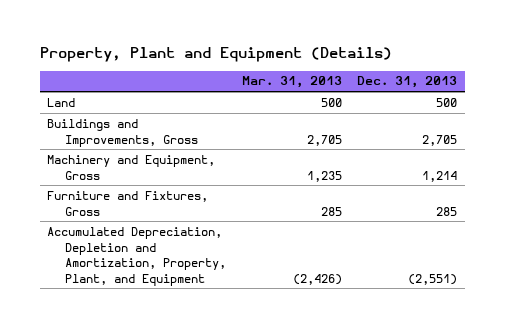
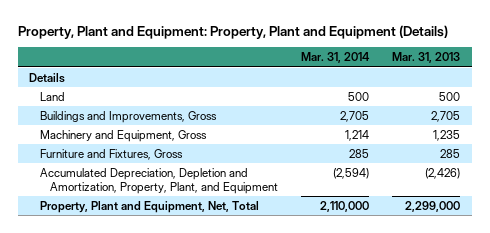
[39,47,392,63] Property, Plant and Equipment (Details) -> [17,24,448,39] Property, Plant and Equipment: Property, Plant and Equipment (Details)
[357,76,458,89] Dec. 31, 2013 -> none
none -> [301,52,371,64] Mar. 31, 2014
none -> [29,72,66,83] Details
none -> [39,200,259,213] Property, Plant and Equipment, Net, Total

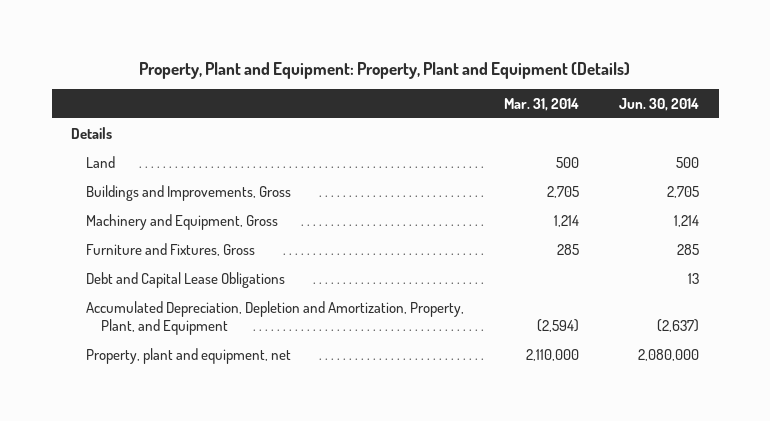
[392,52,461,64] Mar. 31, 2013 -> none
none -> [618,98,699,112] Jun. 30, 2014
none -> [86,271,286,288] Debt and Capital Lease Obligations
[39,200,259,213] Property, Plant and Equipment, Net, Total -> [86,347,292,364] Property, plant and equipment, net

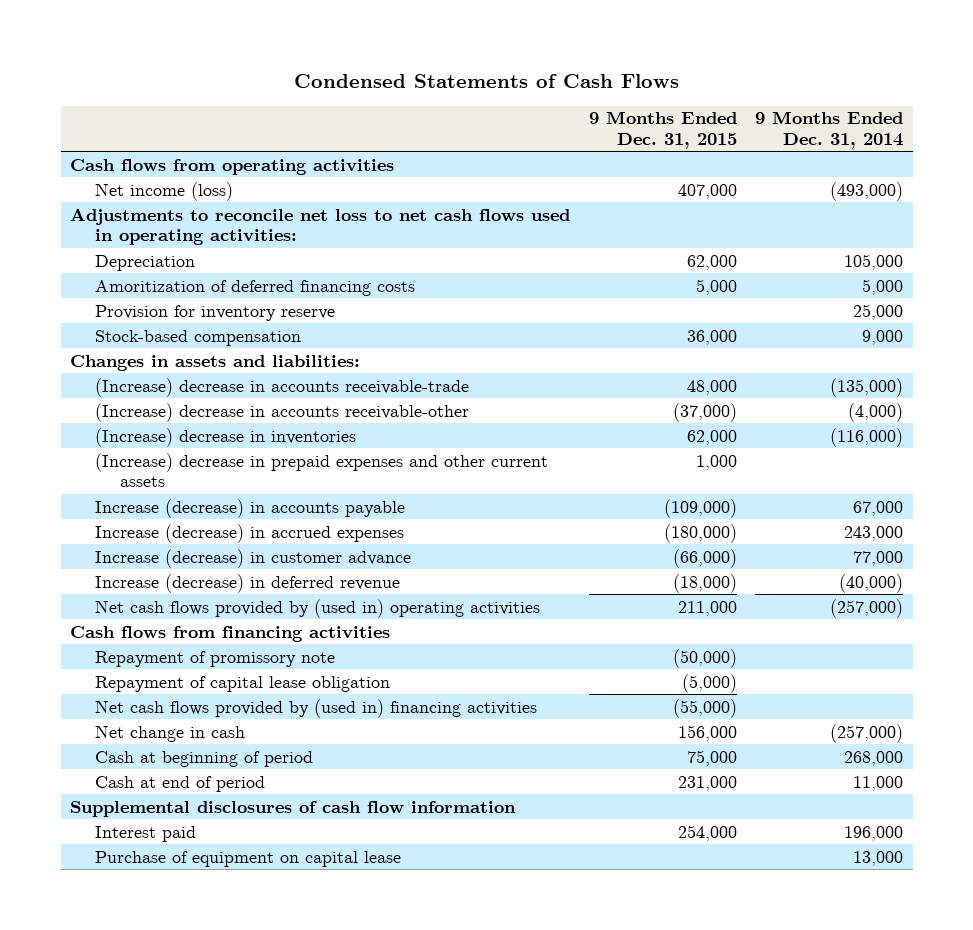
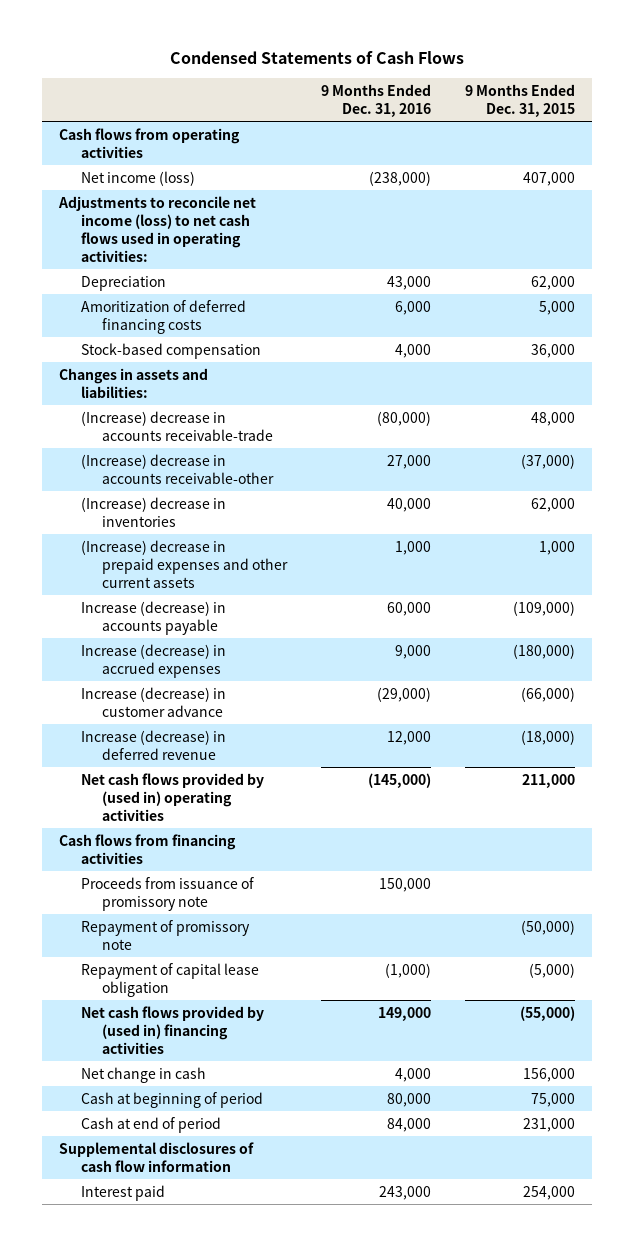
[755,111,904,149] 9 Months Ended Dec. 31, 2014 -> none
none -> [320,83,431,117] 9 Months Ended Dec. 31, 2016
[70,207,571,246] Adjustments to reconcile net loss to net cash flows used in operating activities: -> [58,195,257,262] Adjustments to reconcile net income (loss) to net cash flows used in operating activities:
[95,304,336,321] Provision for inventory reserve -> none
none -> [80,876,254,911] Proceeds from issuance of promissory note
[95,850,402,867] Purchase of equipment on capital lease -> none

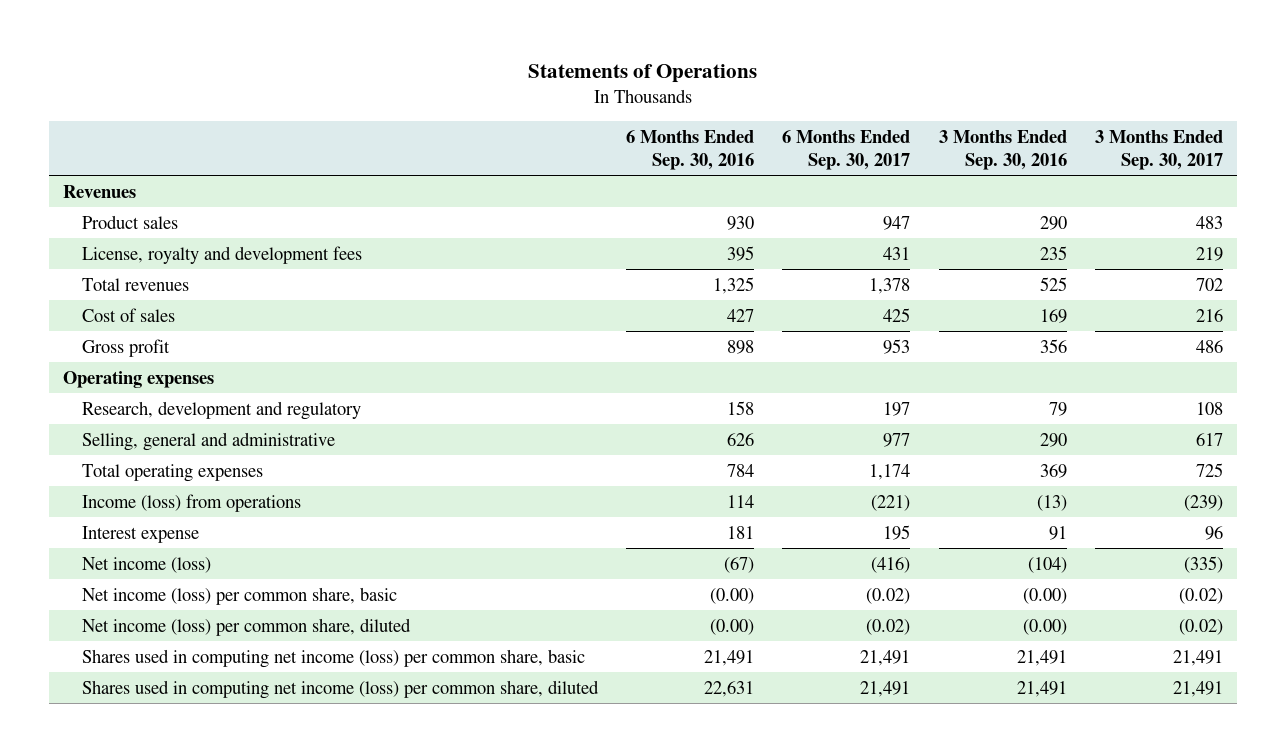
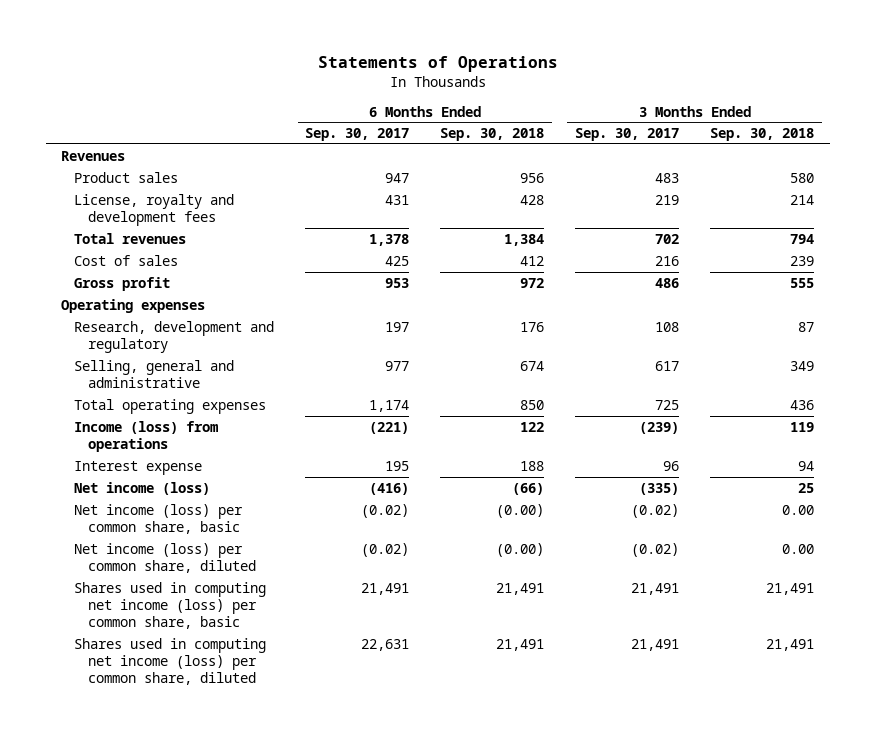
[626,129,755,170] 6 Months Ended Sep. 30, 2016 -> none
[938,129,1067,170] 3 Months Ended Sep. 30, 2016 -> none
none -> [440,128,545,142] Sep. 30, 2018
none -> [710,128,815,142] Sep. 30, 2018
[860,680,911,697] 21,491 -> [361,638,410,651] 22,631

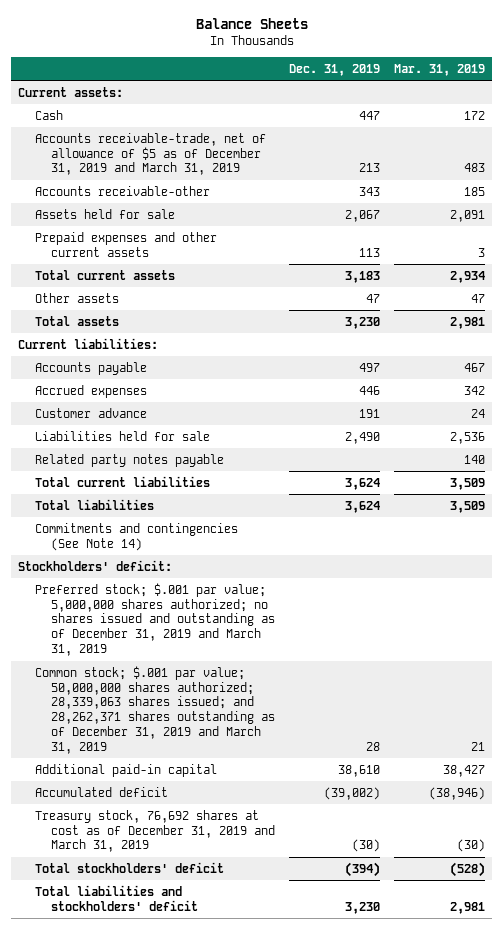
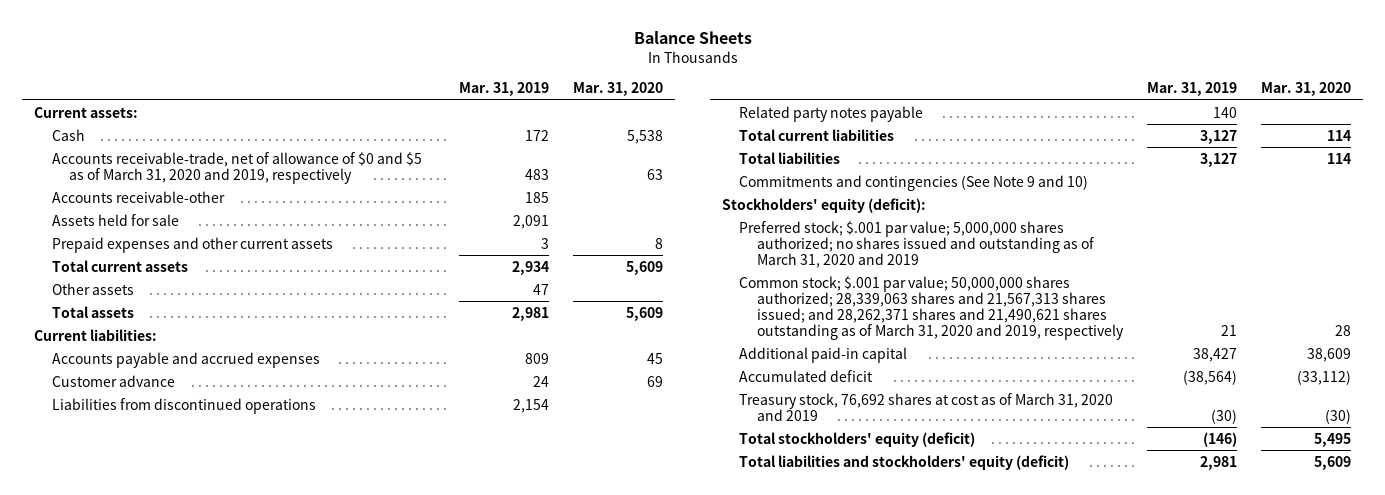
[289,63,381,76] Dec. 31, 2019 -> none
none -> [573,82,664,97] Mar. 31, 2020
[34,132,266,176] Accounts receivable-trade, net of allowance of $5 as of December 31, 2019 and March 31, 2019 -> [51,151,422,184] Accounts receivable-trade, net of allowance of $0 and $5 as of March 31, 2020 and 2019, respectively
[34,361,147,375] Accounts payable -> none
[34,384,147,398] Accrued expenses -> none
none -> [51,351,320,368] Accounts payable and accrued expenses
[34,430,210,441] Liabilities held for sale -> none
none -> [51,397,316,414] Liabilities from discontinued operations
[450,477,486,490] 3,509 -> [1199,129,1237,144] 3,127
[450,500,486,513] 3,509 -> [1199,152,1237,167] 3,127
[34,522,238,551] Commitments and contingencies (See Note 14) -> [739,174,1089,191] Commitments and contingencies (See Note 9 and 10)
[18,559,173,571] Stockholders' deficit: -> [722,197,927,213] Stockholders' equity (deficit):
[34,582,276,657] Preferred stock; $.001 par value; 5,000,000 shares authorized; no shares issued and outstanding as of December 31, 2019 and March 31, 2019 -> [739,220,1094,268] Preferred stock; $.001 par value; 5,000,000 shares authorized; no shares issued and outstanding as of March 31, 2020 and 2019
[34,665,276,754] Common stock; $.001 par value; 50,000,000 shares authorized; 28,339,063 shares issued; and 28,262,371 shares outstanding as of December 31, 2019 and March 31, 2019 -> [739,275,1124,340] Common stock; $.001 par value; 50,000,000 shares authorized; 28,339,063 shares and 21,567,313 shares issued; and 28,262,371 shares and 21,490,621 shares outstanding as of March 31, 2020 and 2019, respectively
[429,786,486,800] (38,946) -> [1182,369,1237,385] (38,564)
[34,809,276,853] Treasury stock, 76,692 shares at cost as of December 31, 2019 and March 31, 2019 -> [739,392,1114,421] Treasury stock, 76,692 shares at cost as of March 31, 2020 and 2019
[34,861,224,873] Total stockholders' deficit -> [739,431,976,447] Total stockholders' equity (deficit)
[450,861,486,877] (528) -> [1202,431,1237,447] (146)
[34,884,199,911] Total liabilities and stockholders' deficit -> [739,454,1070,470] Total liabilities and stockholders' equity (deficit)

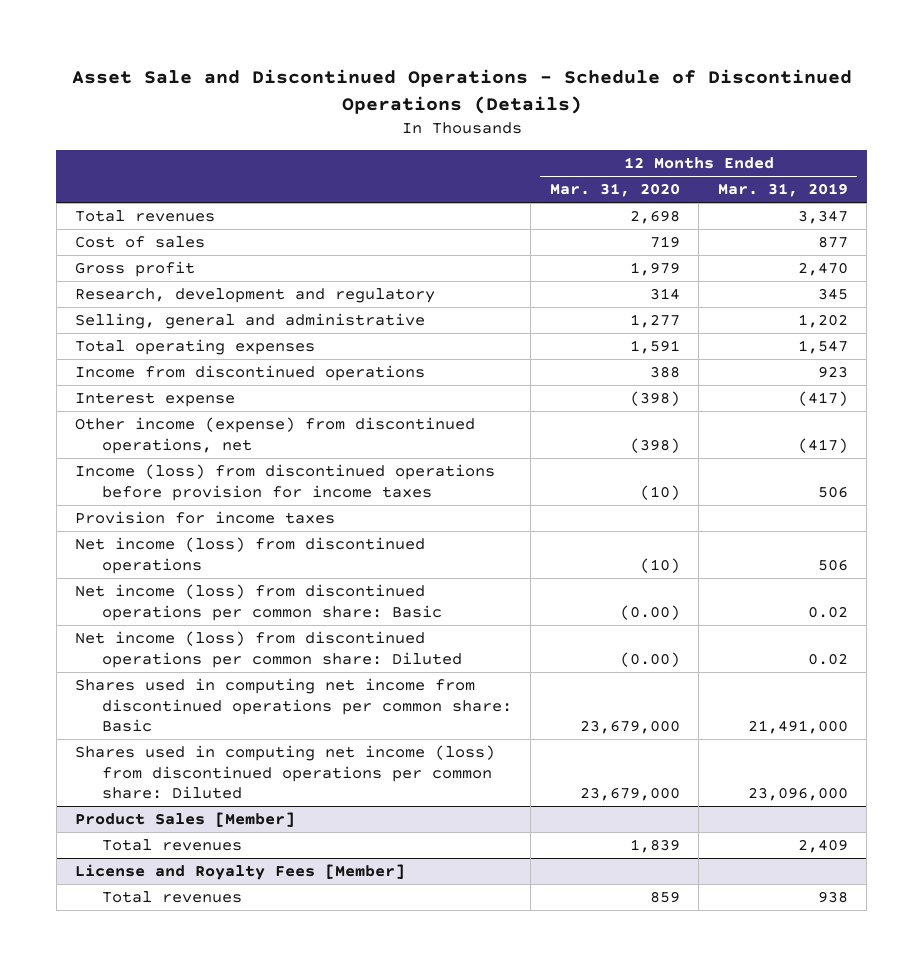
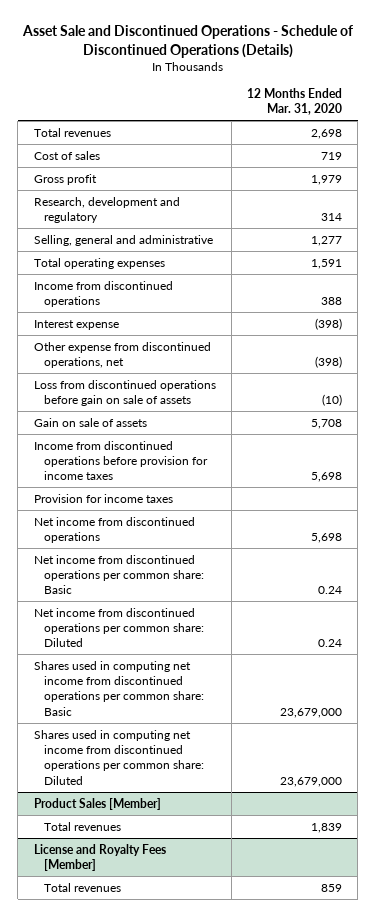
[717,183,848,198] Mar. 31, 2019 -> none
[75,417,476,454] Other income (expense) from discontinued operations, net -> [33,341,211,368] Other expense from discontinued operations, net
none -> [33,379,216,406] Loss from discontinued operations before gain on sale of assets
none -> [33,417,147,427] Gain on sale of assets
[75,464,496,501] Income (loss) from discontinued operations before provision for income taxes -> [33,440,208,481] Income from discontinued operations before provision for income taxes
[639,484,680,500] (10) -> [310,472,342,483] 5,698
[75,537,426,574] Net income (loss) from discontinued operations -> [33,516,195,543] Net income from discontinued operations
[639,557,680,573] (10) -> [310,532,342,543] 5,698
[75,584,442,621] Net income (loss) from discontinued operations per common share: Basic -> [33,554,204,595] Net income from discontinued operations per common share: Basic
[619,604,680,620] (0.00) -> [317,586,342,595] 0.24
[75,631,462,668] Net income (loss) from discontinued operations per common share: Diluted -> [33,607,204,648] Net income from discontinued operations per common share: Diluted
[619,651,680,667] (0.00) -> [317,639,342,648] 0.24
[75,745,496,800] Shares used in computing net income (loss) from discontinued operations per common share: Diluted -> [33,729,204,785] Shares used in computing net income from discontinued operations per common share: Diluted

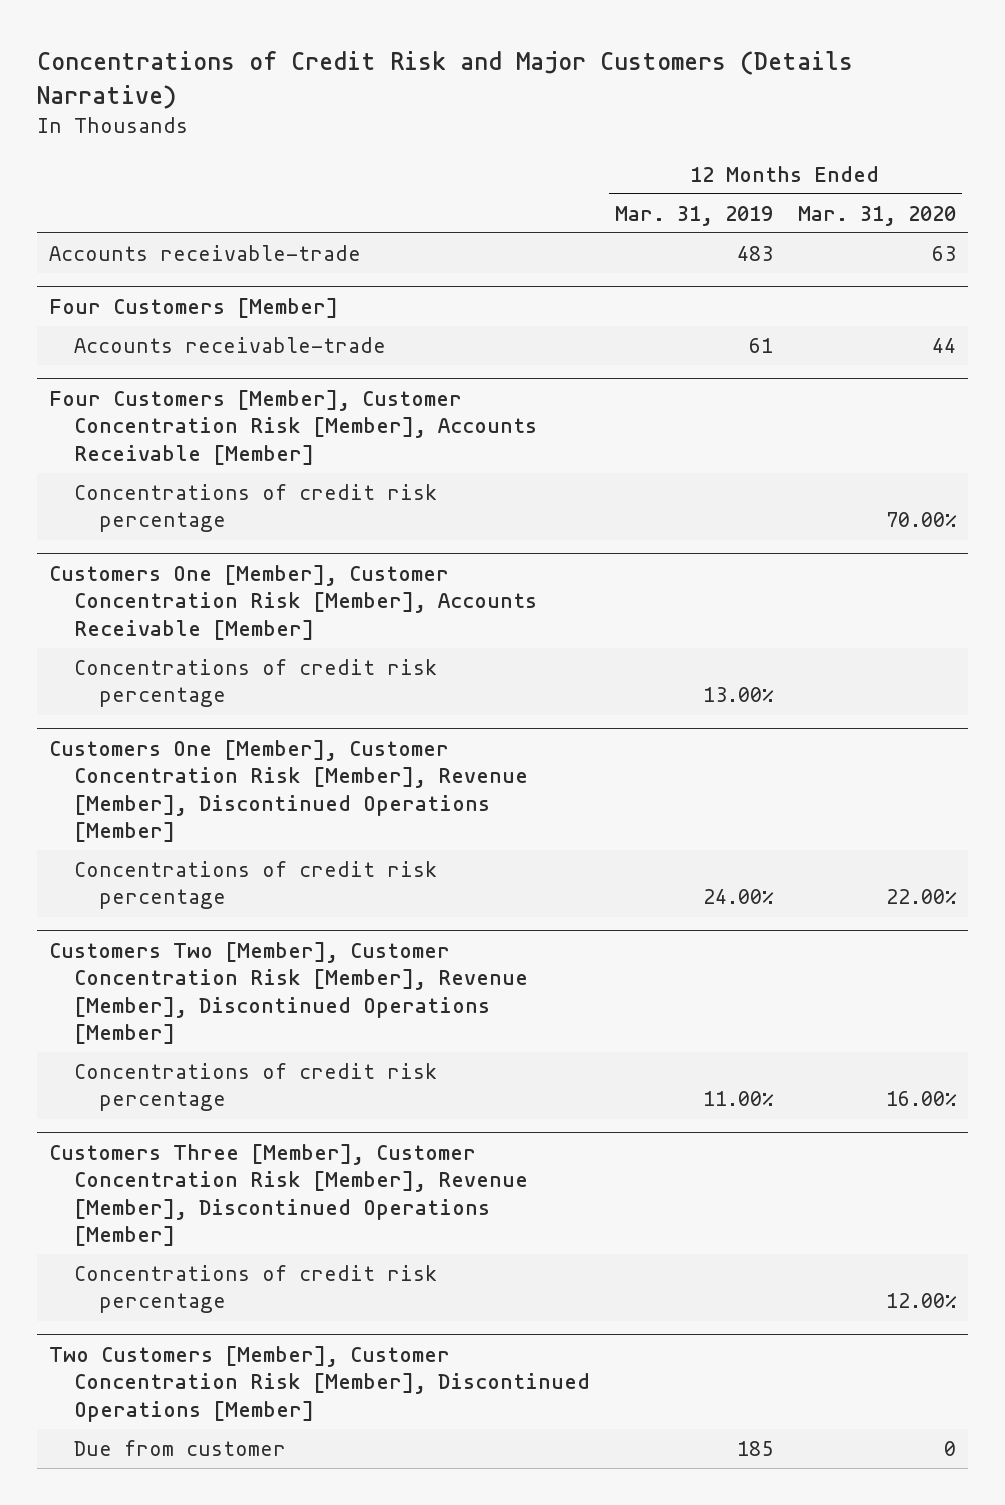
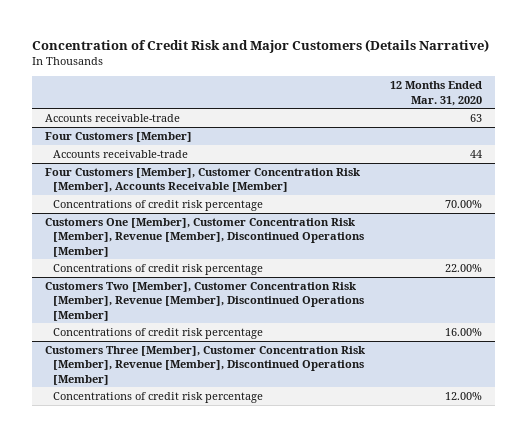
[36,51,853,109] Concentrations of Credit Risk and Major Customers (Details Narrative) -> [32,38,490,53] Concentration of Credit Risk and Major Customers (Details Narrative)
[614,205,773,226] Mar. 31, 2019 -> none
[49,564,537,640] Customers One [Member], Customer Concentration Risk [Member], Accounts Receivable [Member] -> none
[73,659,437,708] Concentrations of credit risk percentage -> none
[49,1345,590,1422] Two Customers [Member], Customer Concentration Risk [Member], Discontinued Operations [Member] -> none
[73,1440,286,1457] Due from customer -> none

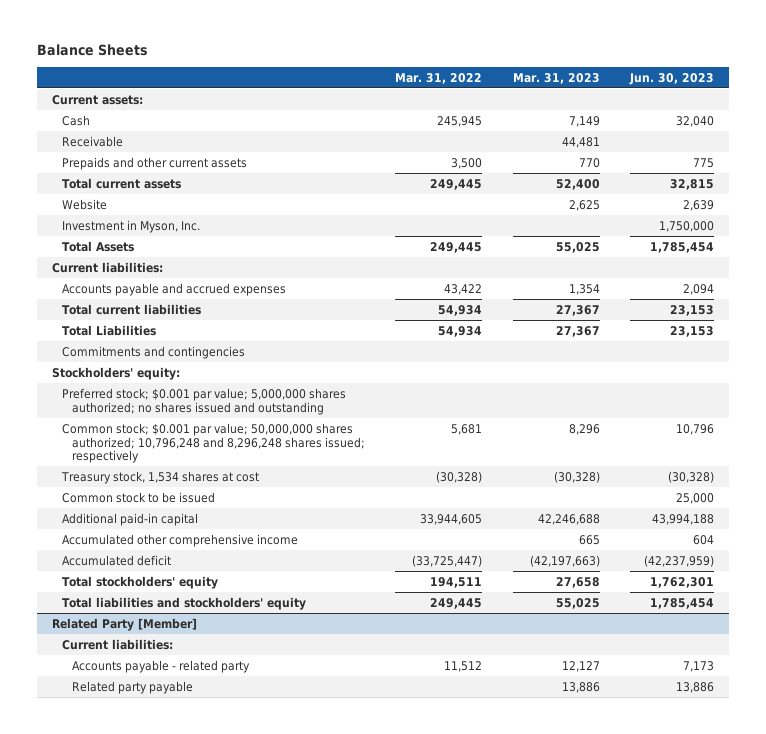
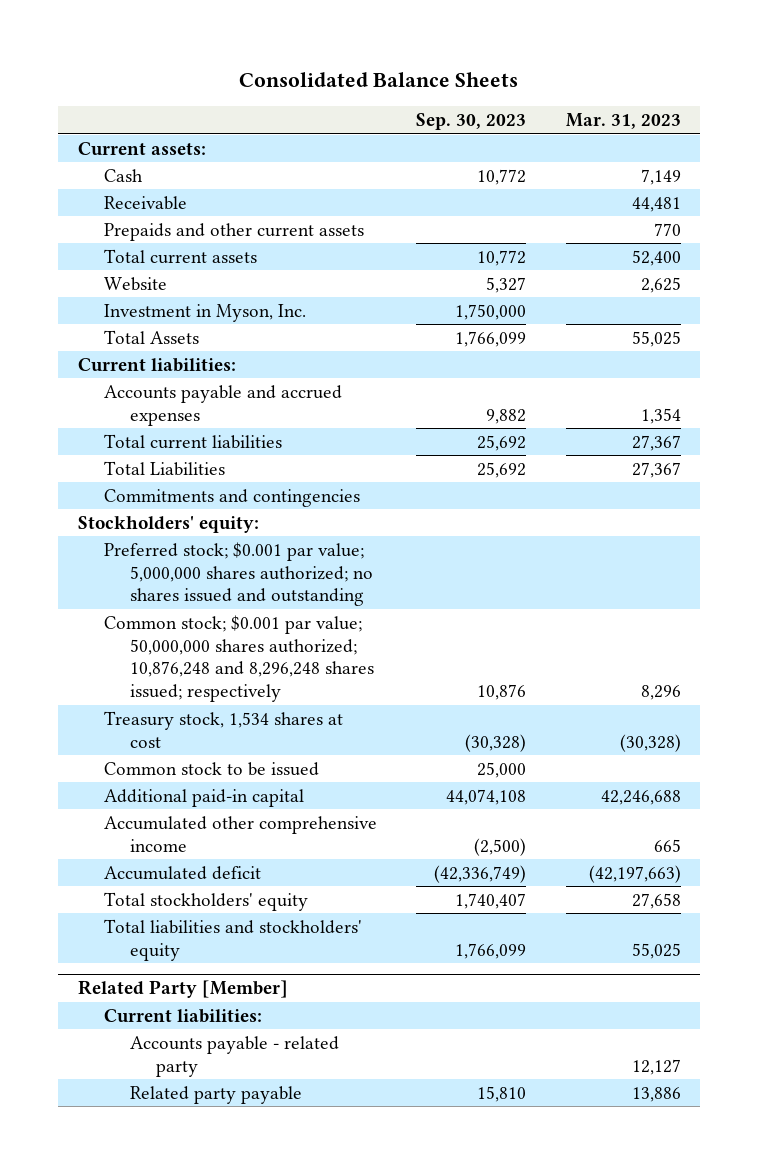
[36,43,148,56] Balance Sheets -> [239,72,519,88] Consolidated Balance Sheets
[395,72,483,84] Mar. 31, 2022 -> none
[628,72,714,85] Jun. 30, 2023 -> none
none -> [416,112,527,130] Sep. 30, 2023
[61,423,365,464] Common stock; $0.001 par value; 50,000,000 shares authorized; 10,796,248 and 8,296,248 shares issued; respectively -> [103,614,374,703] Common stock; $0.001 par value; 50,000,000 shares authorized; 10,876,248 and 8,296,248 shares issued; respectively

